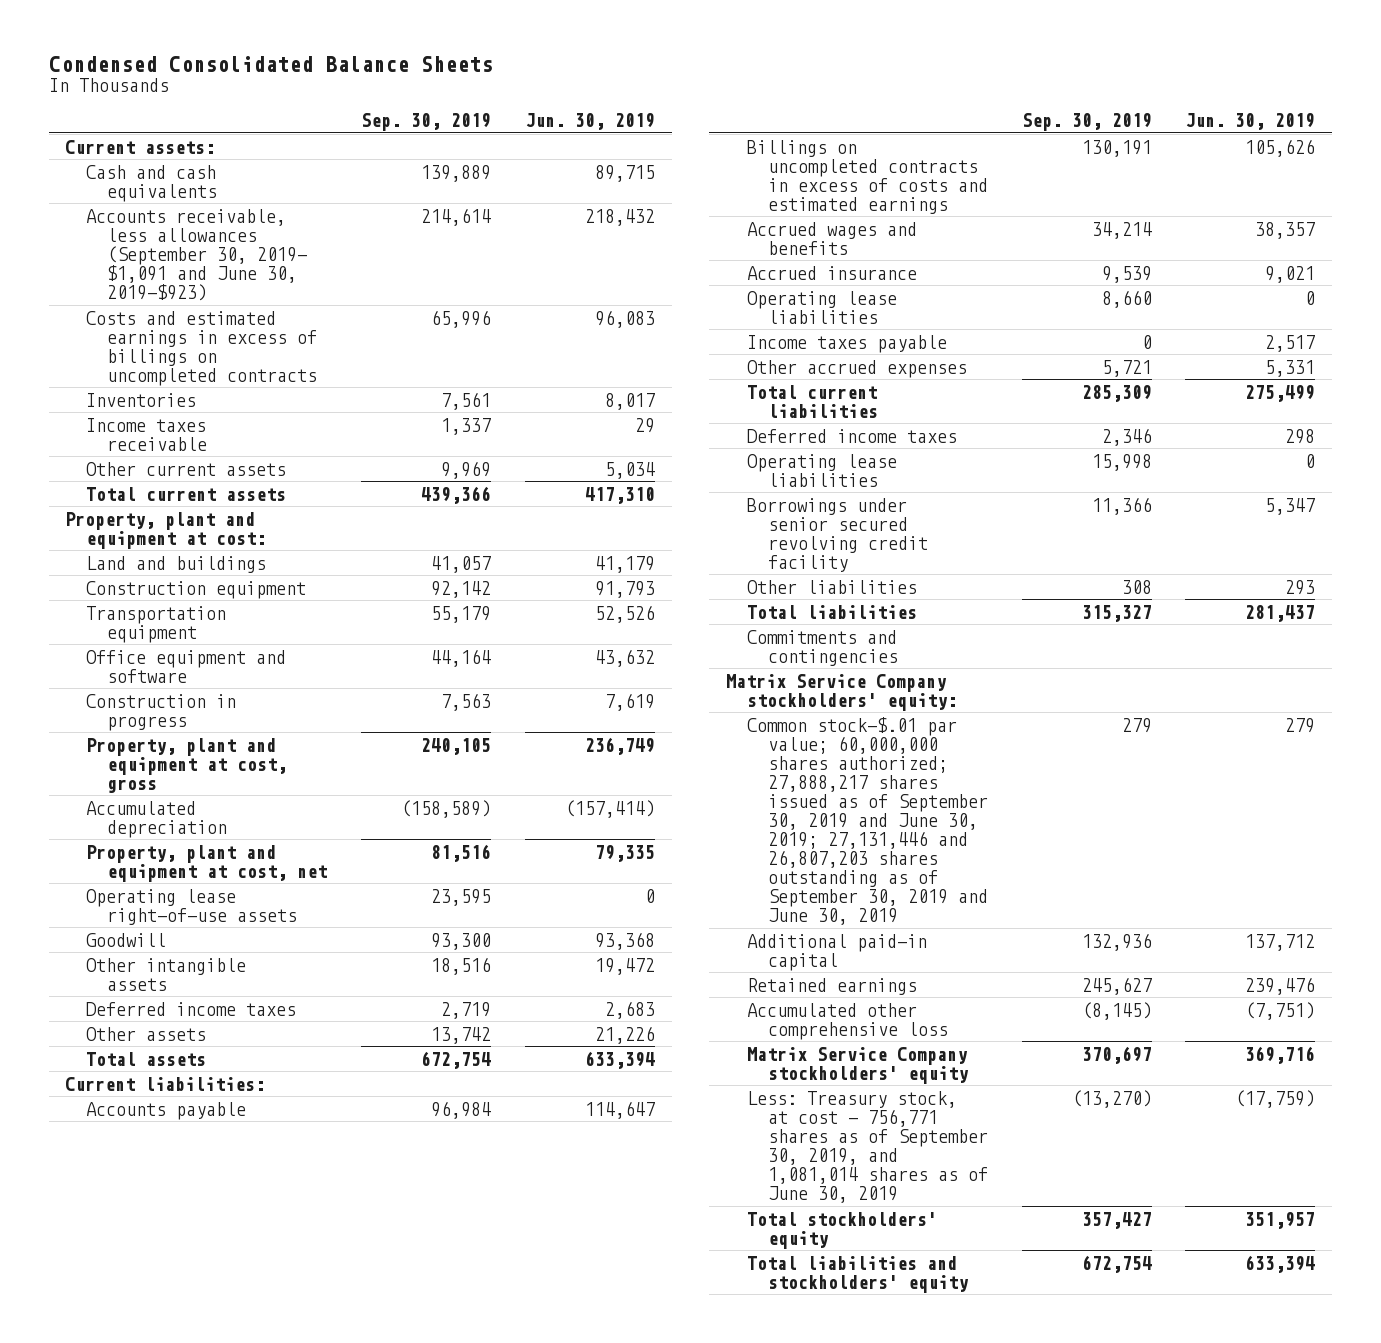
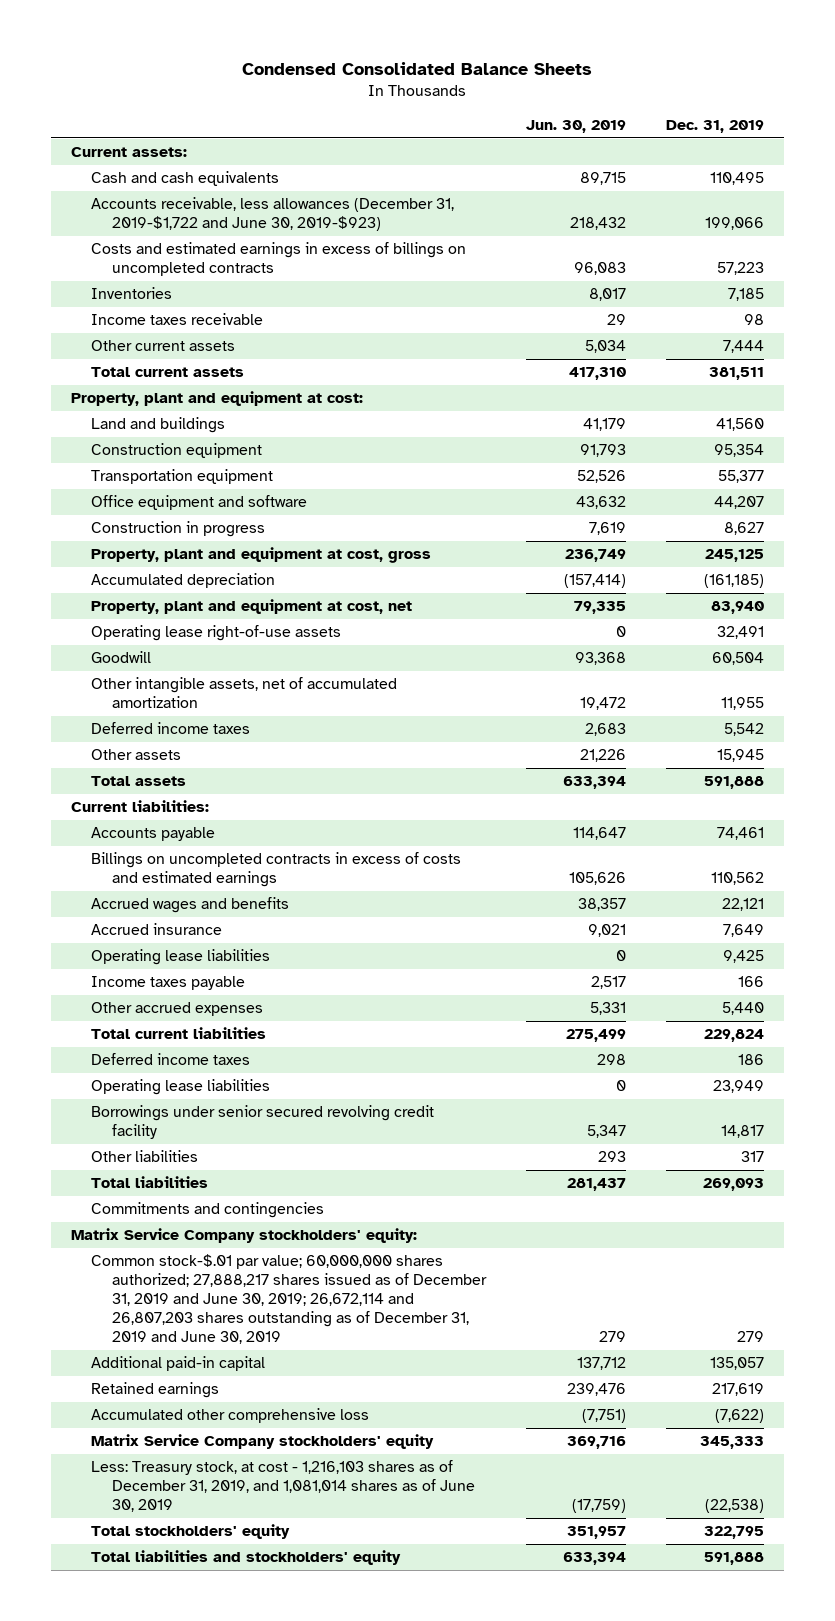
[360,113,491,132] Sep. 30, 2019 -> none
none -> [665,119,764,133] Dec. 31, 2019
[86,208,308,301] Accounts receivable, less allowances (September 30, 2019- $1,091 and June 30, 2019-$923) -> [91,197,455,232] Accounts receivable, less allowances (December 31, 2019-$1,722 and June 30, 2019-$923)
[86,957,247,991] Other intangible assets -> [91,677,398,709] Other intangible assets, net of accumulated amortization
[746,716,988,926] Common stock-$.01 par value; 60,000,000 shares authorized; 27,888,217 shares issued as of September 30, 2019 and June 30, 2019; 27,131,446 and 26,807,203 shares outstanding as of September 30, 2019 and June 30, 2019 -> [91,1254,487,1344] Common stock-$.01 par value; 60,000,000 shares authorized; 27,888,217 shares issued as of December 31, 2019 and June 30, 2019; 26,672,114 and 26,807,203 shares outstanding as of December 31, 2019 and June 30, 2019
[746,1090,988,1203] Less: Treasury stock, at cost - 756,771 shares as of September 30, 2019, and 1,081,014 shares as of June 30, 2019 -> [91,1460,475,1513] Less: Treasury stock, at cost - 1,216,103 shares as of December 31, 2019, and 1,081,014 shares as of June 30, 2019

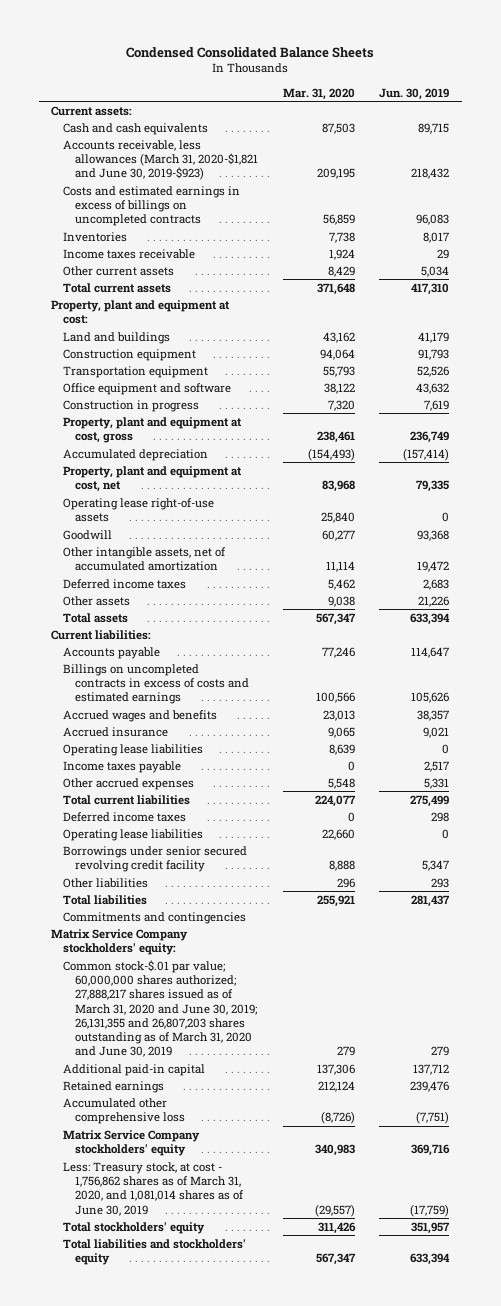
[665,119,764,133] Dec. 31, 2019 -> none
none -> [282,87,355,100] Mar. 31, 2020
[91,197,455,232] Accounts receivable, less allowances (December 31, 2019-$1,722 and June 30, 2019-$923) -> [62,139,258,181] Accounts receivable, less allowances (March 31, 2020-$1,821 and June 30, 2019-$923)
[91,1254,487,1344] Common stock-$.01 par value; 60,000,000 shares authorized; 27,888,217 shares issued as of December 31, 2019 and June 30, 2019; 26,672,114 and 26,807,203 shares outstanding as of December 31, 2019 and June 30, 2019 -> [62,959,257,1058] Common stock-$.01 par value; 60,000,000 shares authorized; 27,888,217 shares issued as of March 31, 2020 and June 30, 2019; 26,131,355 and 26,807,203 shares outstanding as of March 31, 2020 and June 30, 2019
[91,1460,475,1513] Less: Treasury stock, at cost - 1,216,103 shares as of December 31, 2019, and 1,081,014 shares as of June 30, 2019 -> [62,1161,244,1216] Less: Treasury stock, at cost - 1,756,862 shares as of March 31, 2020, and 1,081,014 shares as of June 30, 2019

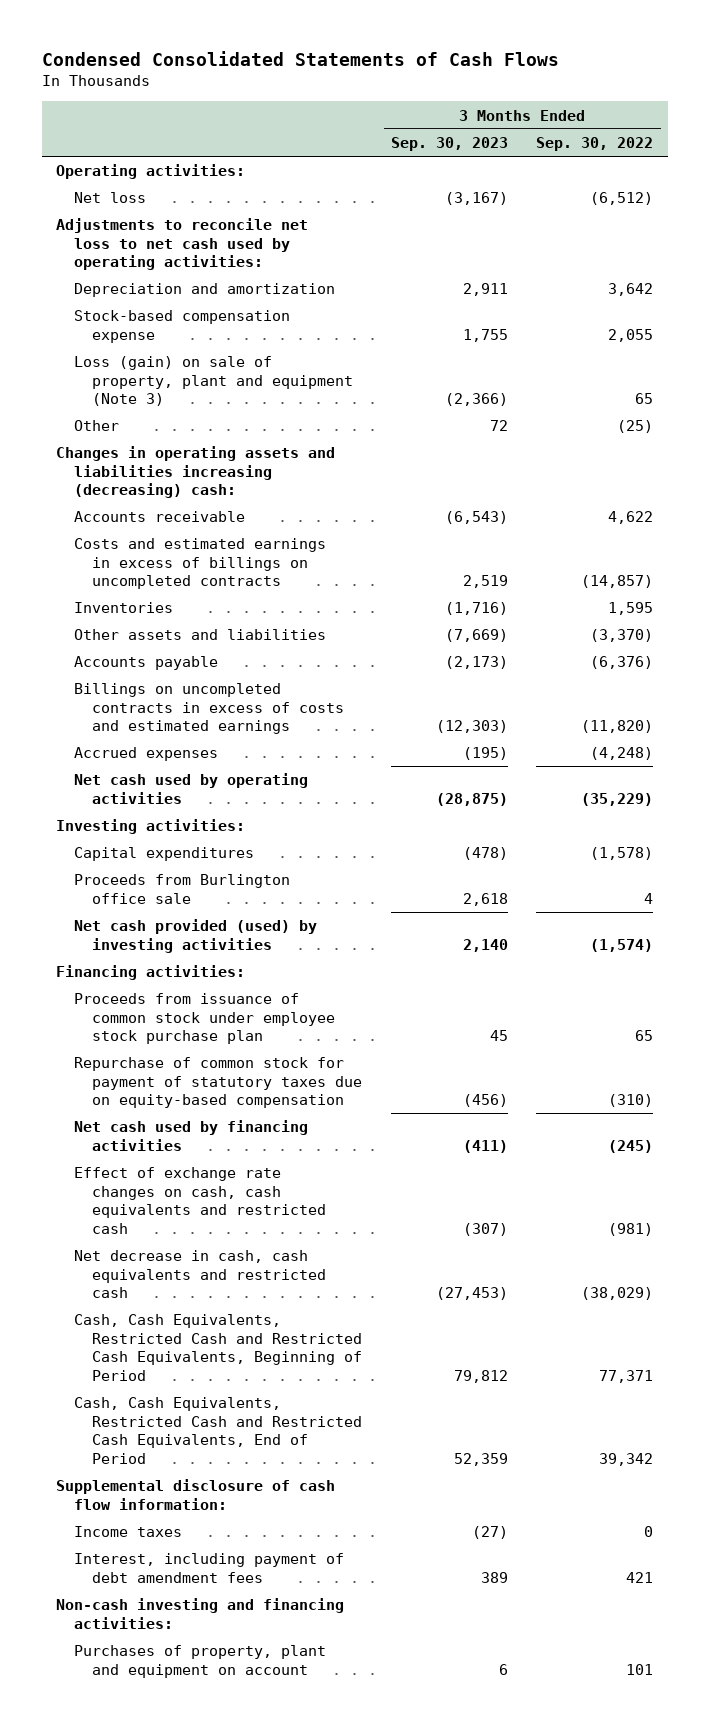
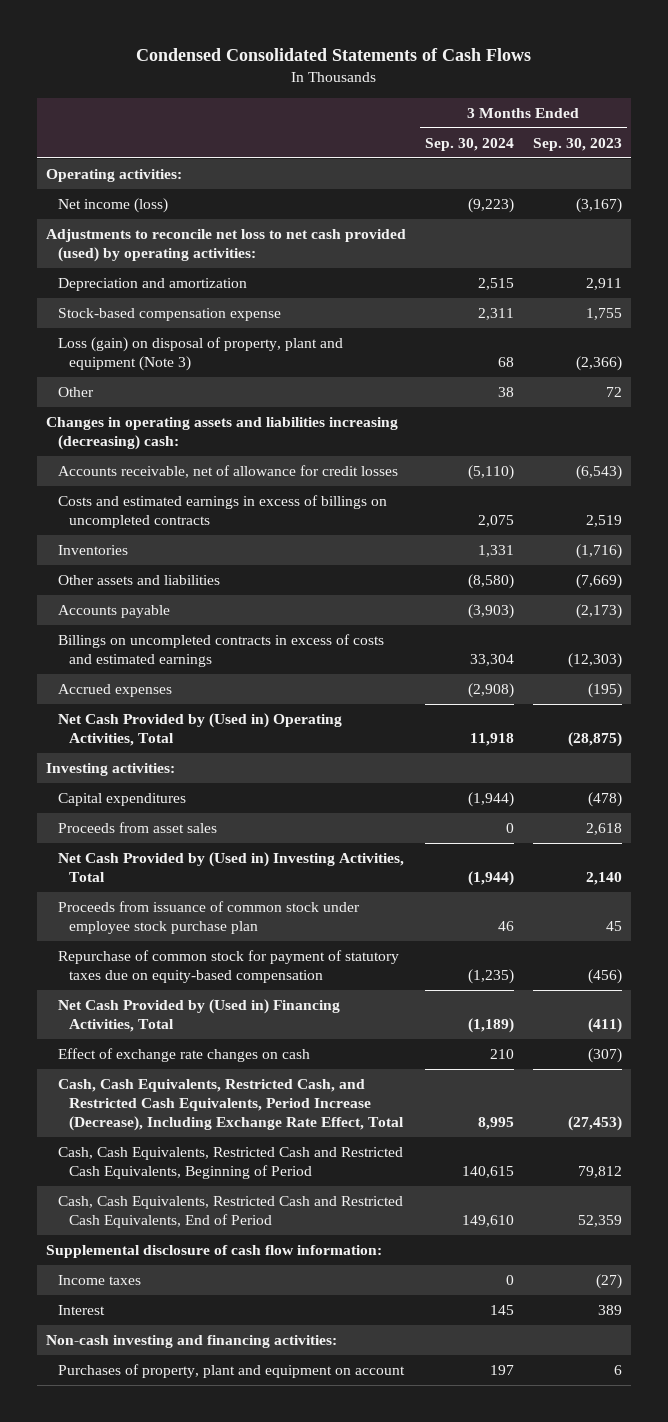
[536,136,654,151] Sep. 30, 2022 -> none
none -> [425,137,515,151] Sep. 30, 2024
[74,192,147,204] Net loss -> [57,198,168,214] Net income (loss)
[56,218,309,271] Adjustments to reconcile net loss to net cash used by operating activities: -> [46,229,407,263] Adjustments to reconcile net loss to net cash provided (used) by operating activities:
[74,356,354,407] Loss (gain) on sale of property, plant and equipment (Note 3) -> [57,337,343,372] Loss (gain) on disposal of property, plant and equipment (Note 3)
[74,511,246,523] Accounts receivable -> [57,465,398,479] Accounts receivable, net of allowance for credit losses
[74,773,309,804] Net cash used by operating activities -> [57,713,342,747] Net Cash Provided by (Used in) Operating Activities, Total
[56,965,246,981] Financing activities: -> none
[74,874,291,904] Proceeds from Burlington office sale -> [57,822,217,834] Proceeds from asset sales
[74,919,318,953] Net cash provided (used) by investing activities -> [57,852,404,883] Net Cash Provided by (Used in) Investing Activities, Total
[74,1120,309,1151] Net cash used by financing activities -> [57,999,340,1033] Net Cash Provided by (Used in) Financing Activities, Total
[74,1167,327,1234] Effect of exchange rate changes on cash, cash equivalents and restricted cash -> [57,1048,310,1063] Effect of exchange rate changes on cash
[74,1250,327,1299] Net decrease in cash, cash equivalents and restricted cash -> [57,1079,405,1132] Cash, Cash Equivalents, Restricted Cash, and Restricted Cash Equivalents, Period Increase (Decrease), Including Exchange Rate Effect, Total
[74,1553,345,1583] Interest, including payment of debt amendment fees -> [57,1305,105,1316] Interest

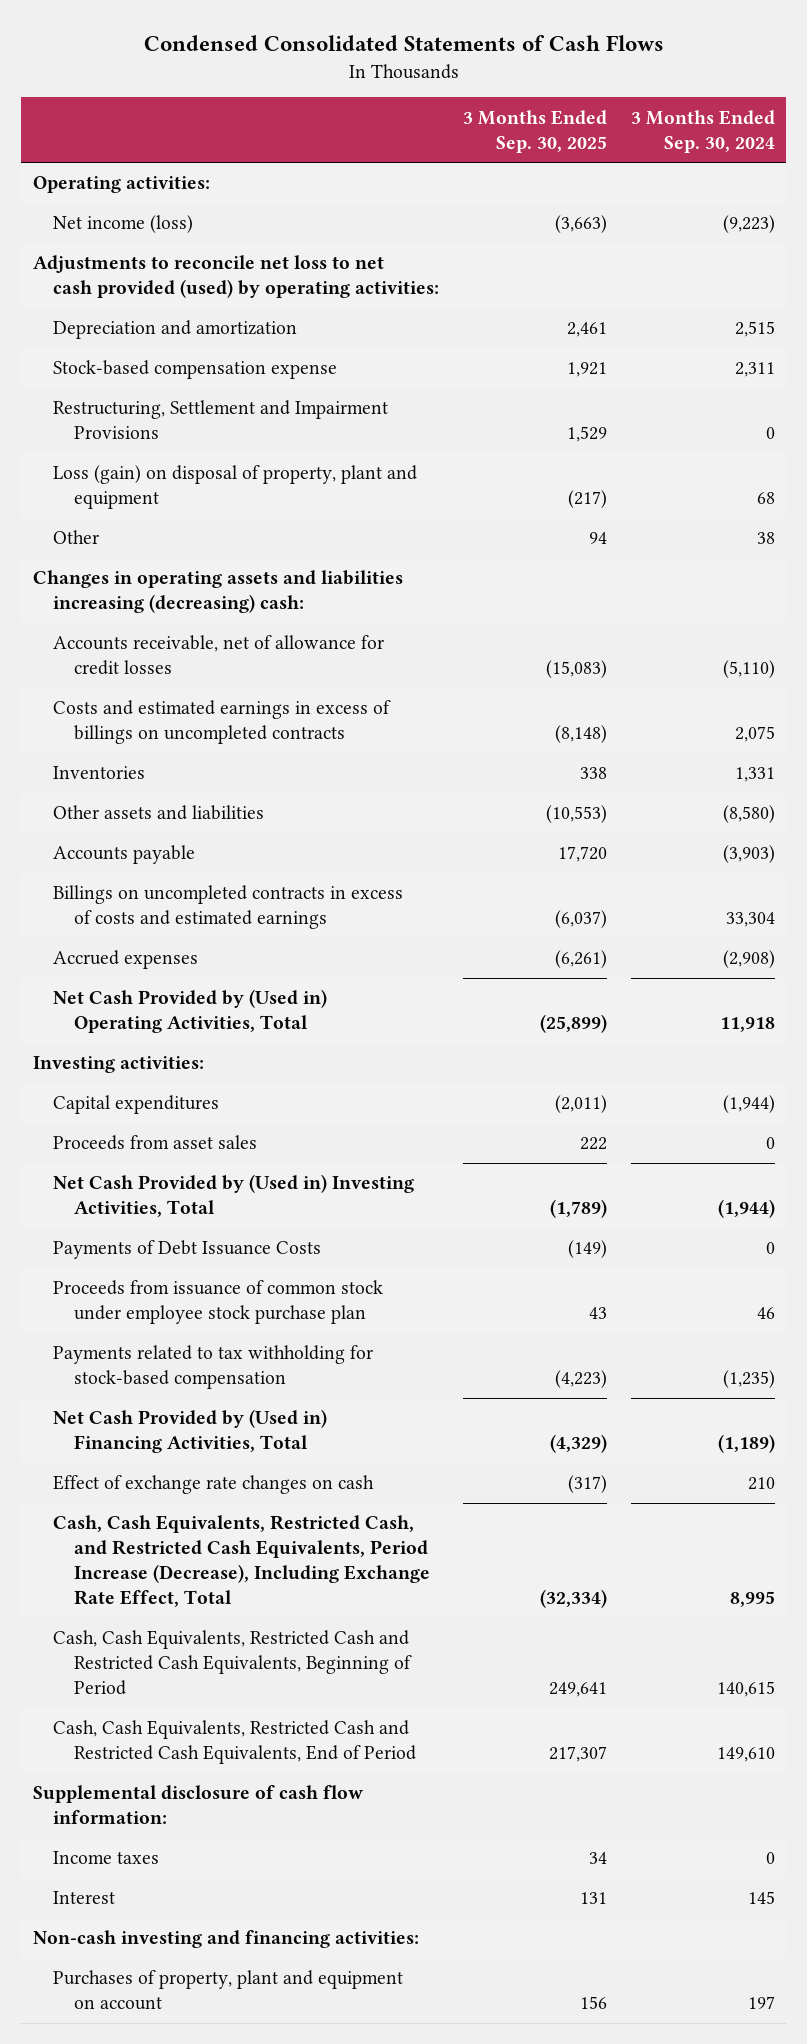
[532,137,622,151] Sep. 30, 2023 -> none
none -> [462,109,607,153] 3 Months Ended Sep. 30, 2025
none -> [53,400,389,440] Restructuring, Settlement and Impairment Provisions
[57,337,343,372] Loss (gain) on disposal of property, plant and equipment (Note 3) -> [53,465,418,510] Loss (gain) on disposal of property, plant and equipment
none -> [53,1240,322,1260] Payments of Debt Issuance Costs
[57,950,399,984] Repurchase of common stock for payment of statutory taxes due on equity-based compensation -> [53,1345,374,1390] Payments related to tax withholding for stock-based compensation

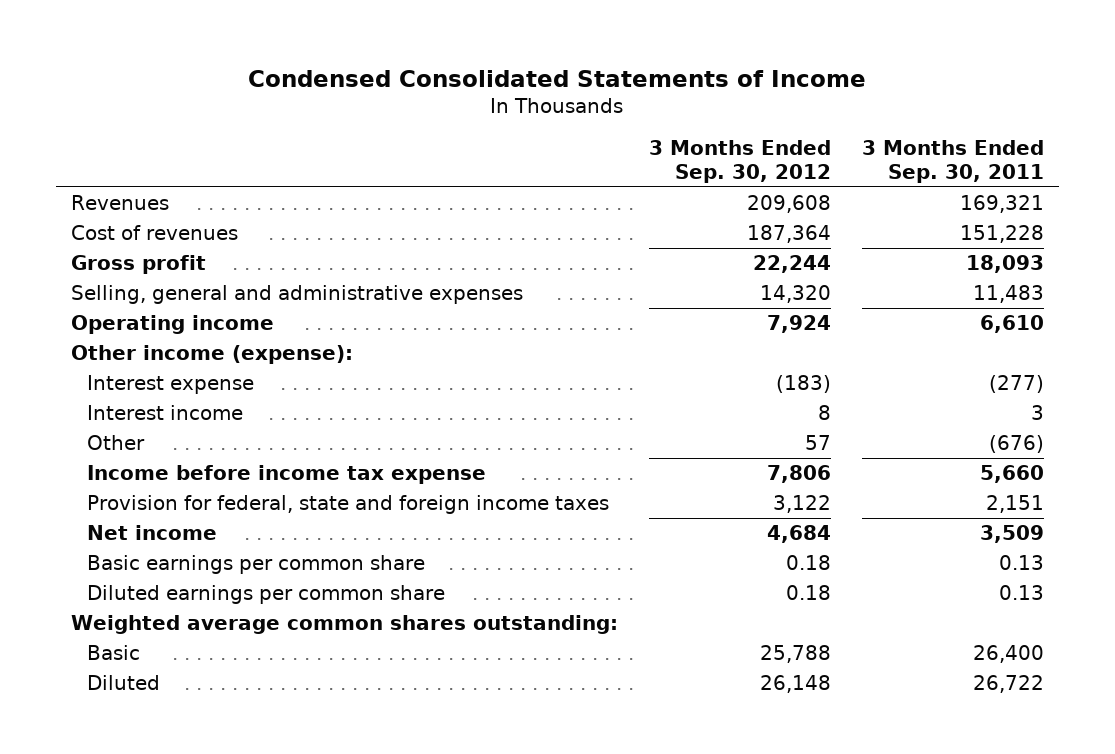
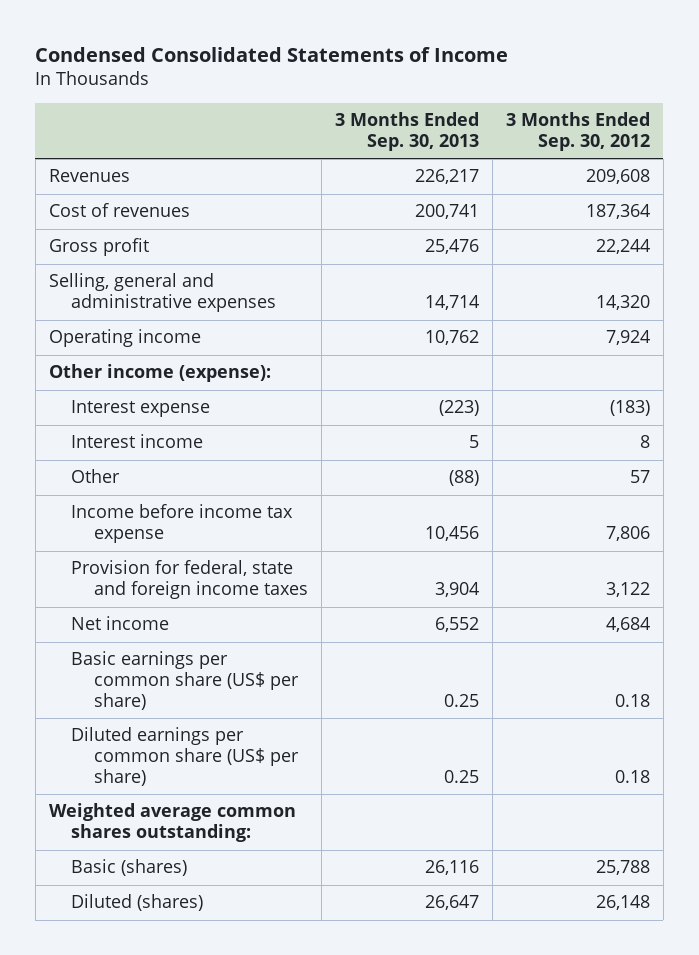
[861,140,1044,184] 3 Months Ended Sep. 30, 2011 -> none
none -> [334,112,479,152] 3 Months Ended Sep. 30, 2013
[87,554,426,574] Basic earnings per common share -> [71,651,299,711] Basic earnings per common share (US$ per share)
[87,584,446,604] Diluted earnings per common share -> [71,727,299,787] Diluted earnings per common share (US$ per share)
[87,644,141,660] Basic -> [71,859,188,877] Basic (shares)
[87,674,161,690] Diluted -> [71,894,204,912] Diluted (shares)

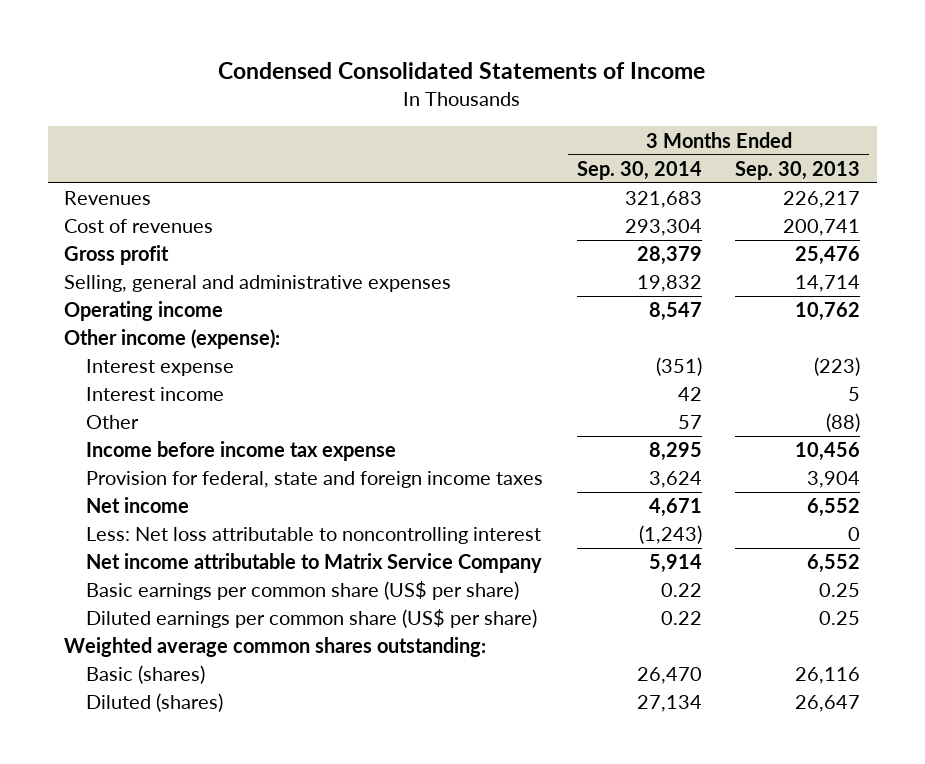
[505,112,650,152] 3 Months Ended Sep. 30, 2012 -> none
none -> [576,160,702,180] Sep. 30, 2014
none -> [86,527,542,545] Less: Net loss attributable to noncontrolling interest
none -> [86,553,543,574] Net income attributable to Matrix Service Company

